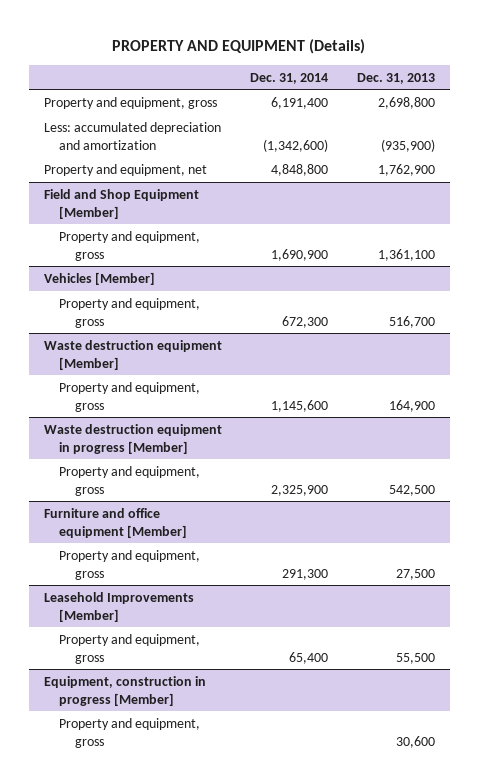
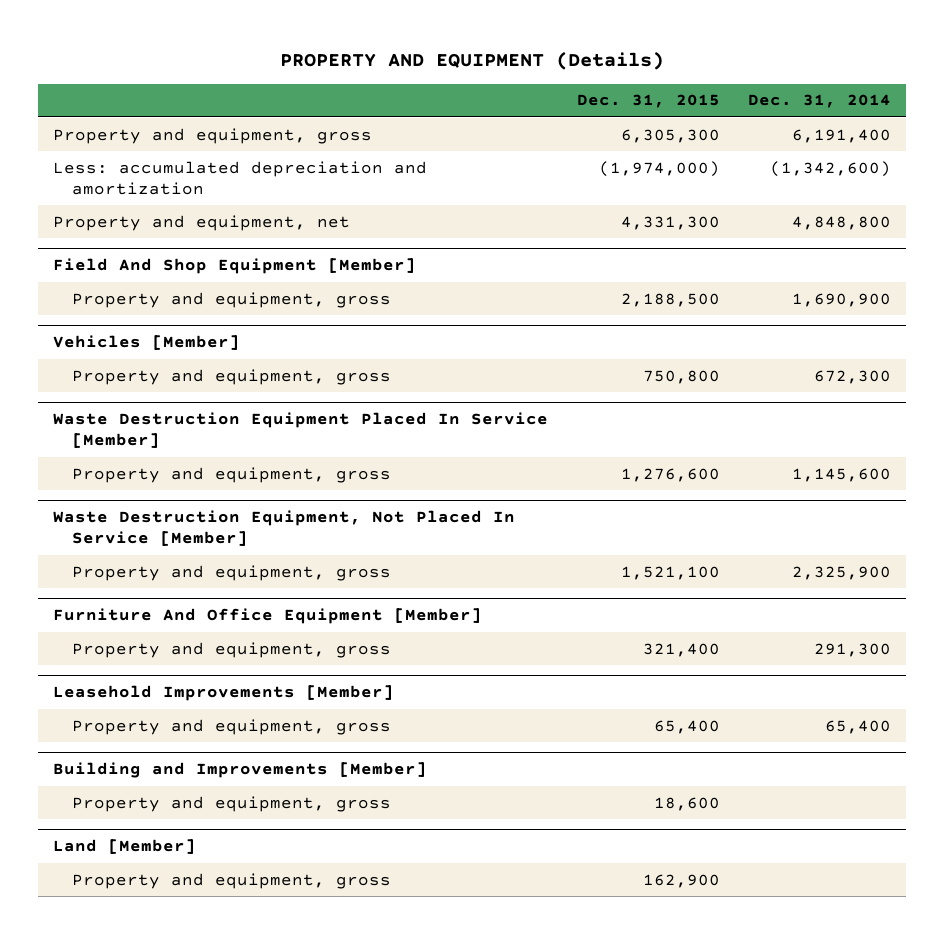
[357,72,436,84] Dec. 31, 2013 -> none
none -> [576,94,720,109] Dec. 31, 2015
[43,188,199,219] Field and Shop Equipment [Member] -> [52,258,416,275] Field And Shop Equipment [Member]
[43,339,222,370] Waste destruction equipment [Member] -> [52,412,548,449] Waste Destruction Equipment Placed In Service [Member]
[43,423,222,454] Waste destruction equipment in progress [Member] -> [52,510,515,547] Waste Destruction Equipment, Not Placed In Service [Member]
[43,507,188,538] Furniture and office equipment [Member] -> [52,608,482,625] Furniture And Office Equipment [Member]
[43,675,206,706] Equipment, construction in progress [Member] -> none
none -> [52,762,427,779] Building and Improvements [Member]
none -> [52,839,196,855] Land [Member]
none -> [71,872,391,889] Property and equipment, gross

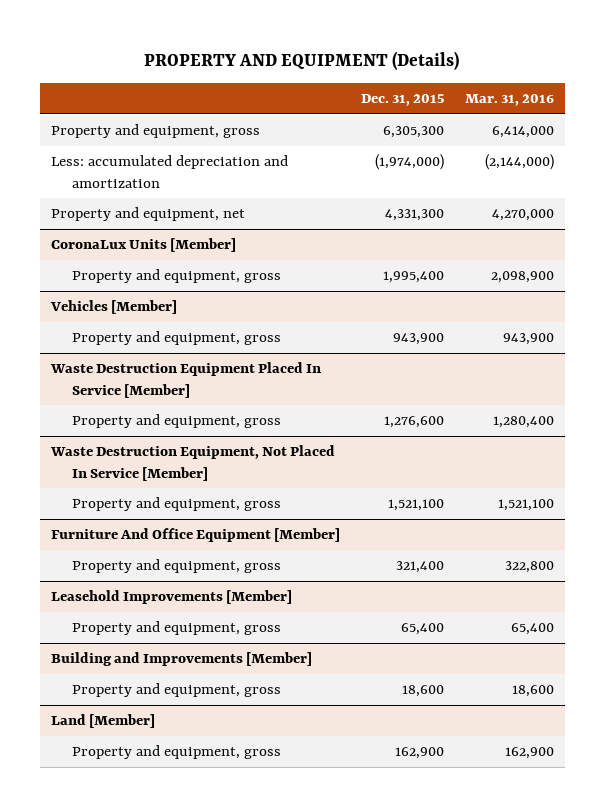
[748,94,892,109] Dec. 31, 2014 -> none
none -> [465,94,555,107] Mar. 31, 2016
[52,258,416,275] Field And Shop Equipment [Member] -> [50,238,236,253] CoronaLux Units [Member]
[620,292,720,307] 2,188,500 -> [382,271,444,284] 1,995,400
[642,369,720,384] 750,800 -> [392,333,444,346] 943,900

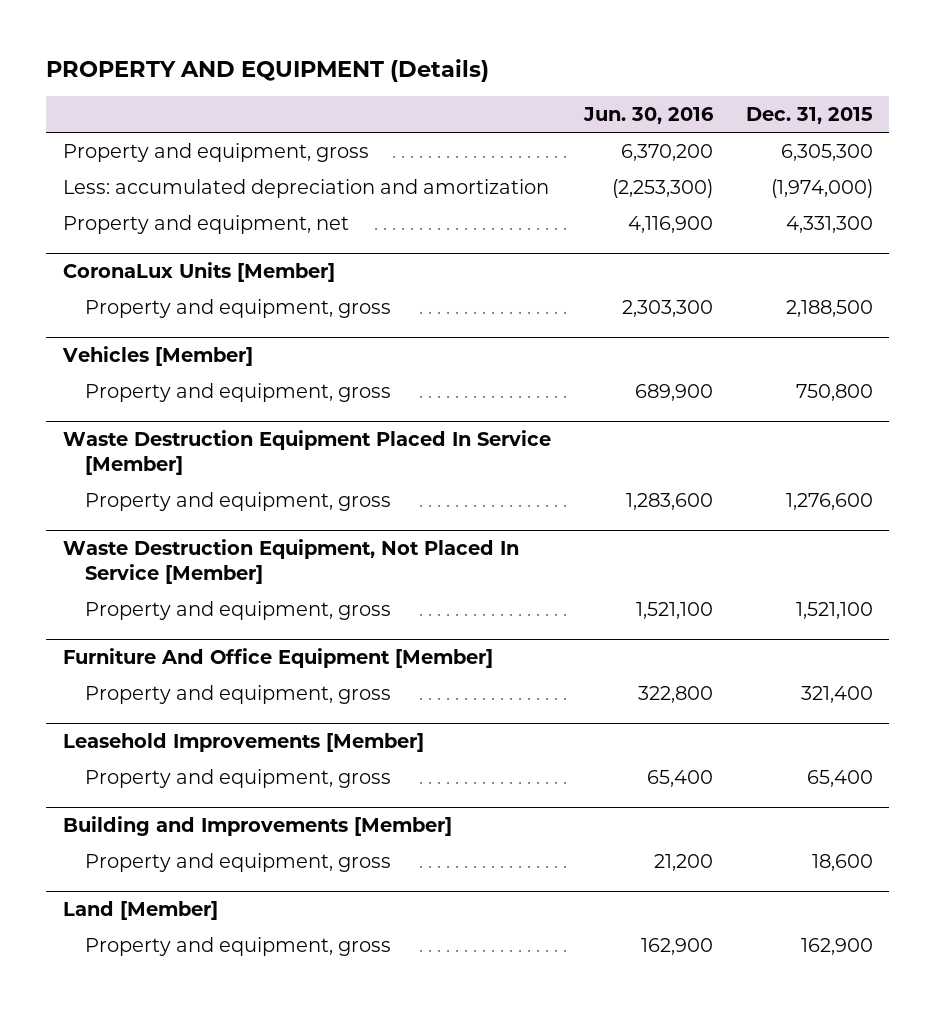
[465,94,555,107] Mar. 31, 2016 -> none
none -> [582,107,714,125] Jun. 30, 2016
[382,271,444,284] 1,995,400 -> [785,299,873,317] 2,188,500
[392,333,444,346] 943,900 -> [795,383,873,401] 750,800

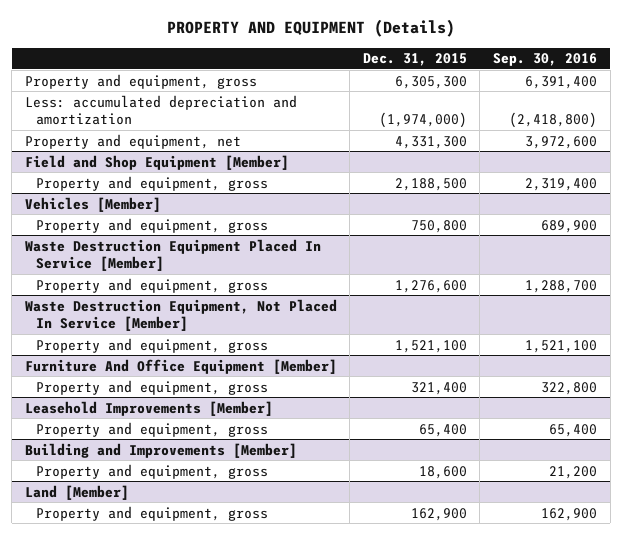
[582,107,714,125] Jun. 30, 2016 -> none
none -> [492,53,597,67] Sep. 30, 2016
[62,262,335,283] CoronaLux Units [Member] -> [24,154,289,170] Field and Shop Equipment [Member]

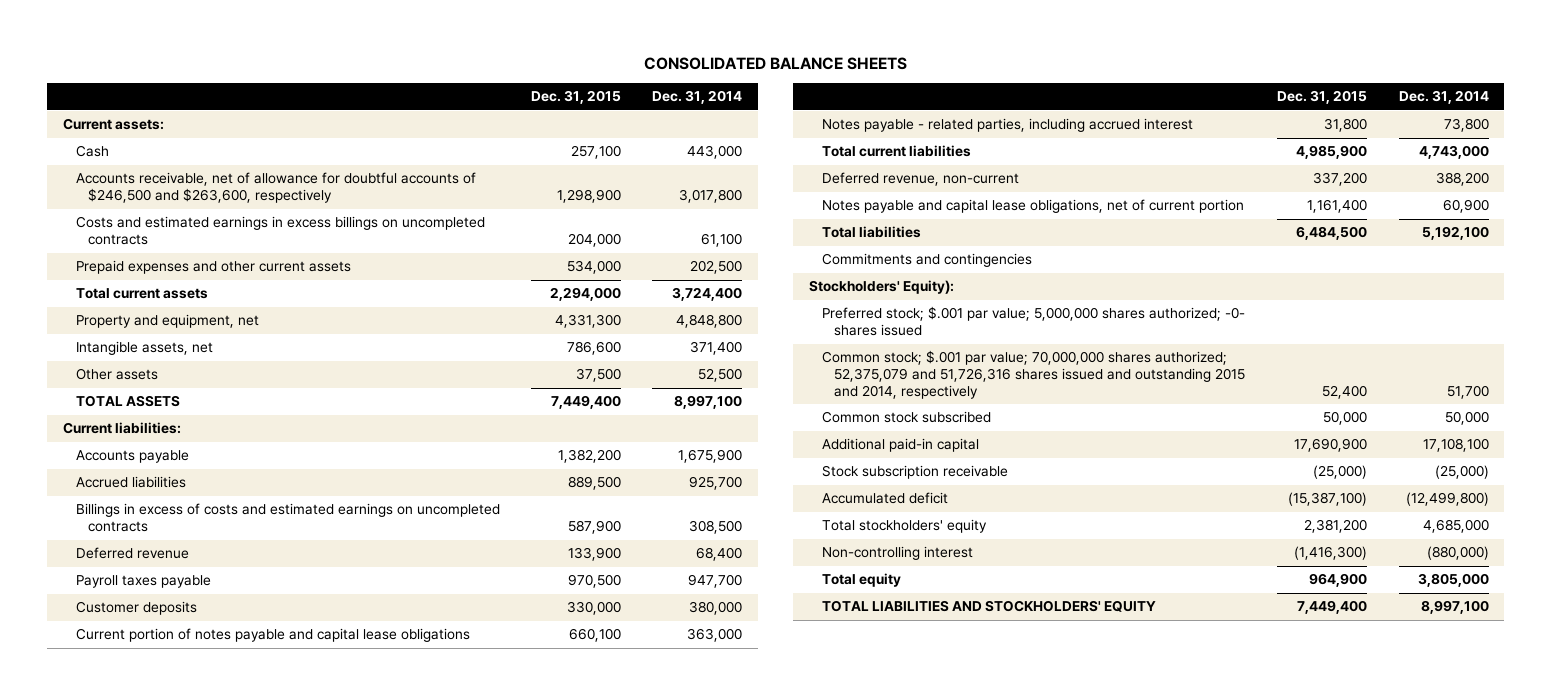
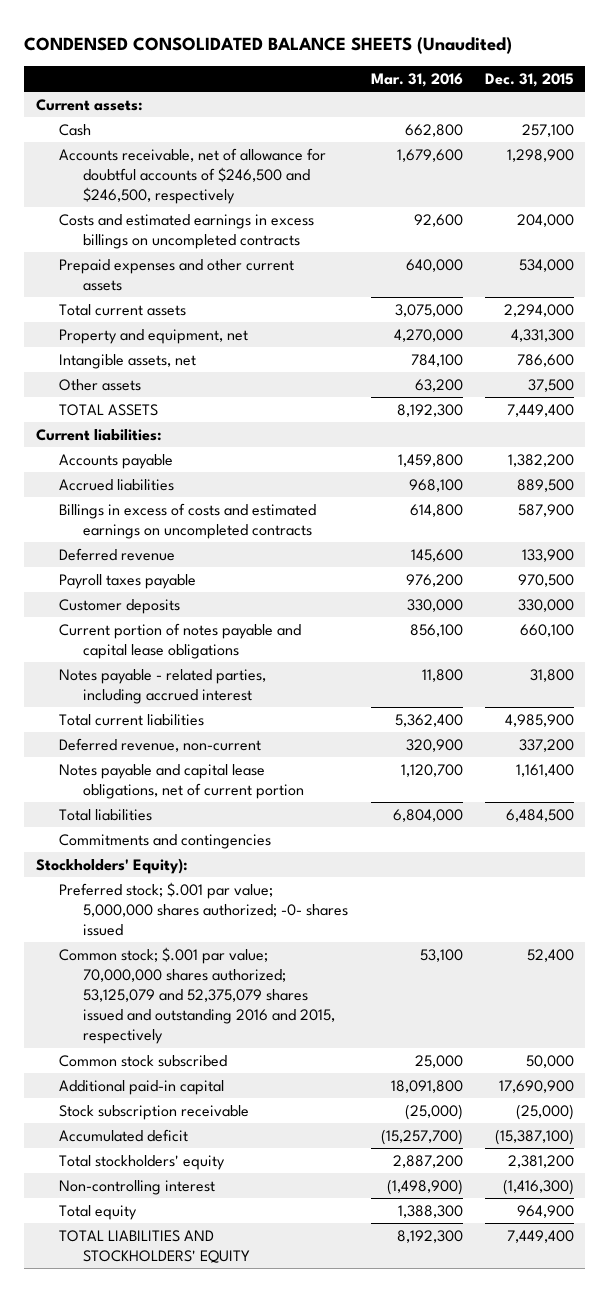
[643,56,907,70] CONSOLIDATED BALANCE SHEETS -> [24,36,513,54] CONDENSED CONSOLIDATED BALANCE SHEETS (Unaudited)
[652,90,743,105] Dec. 31, 2014 -> none
none -> [370,72,463,87] Mar. 31, 2016
[75,172,476,204] Accounts receivable, net of allowance for doubtful accounts of $246,500 and $263,600, respectively -> [59,148,327,205] Accounts receivable, net of allowance for doubtful accounts of $246,500 and $246,500, respectively
[821,350,1246,399] Common stock; $.001 par value; 70,000,000 shares authorized; 52,375,079 and 51,726,316 shares issued and outstanding 2015 and 2014, respectively -> [59,947,336,1045] Common stock; $.001 par value; 70,000,000 shares authorized; 53,125,079 and 52,375,079 shares issued and outstanding 2016 and 2015, respectively

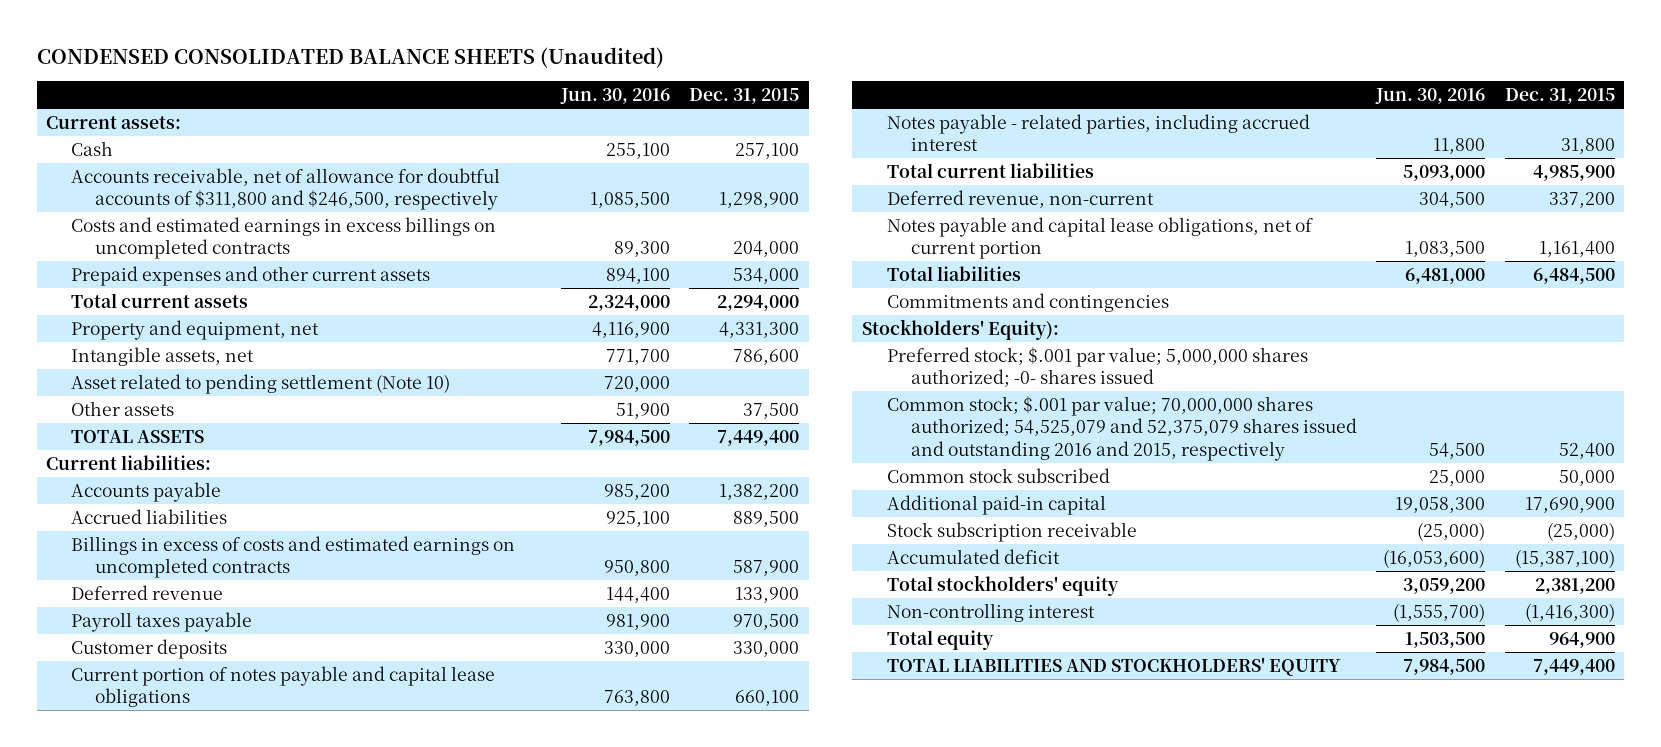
[370,72,463,87] Mar. 31, 2016 -> none
none -> [559,88,670,105] Jun. 30, 2016
[59,148,327,205] Accounts receivable, net of allowance for doubtful accounts of $246,500 and $246,500, respectively -> [70,167,500,211] Accounts receivable, net of allowance for doubtful accounts of $311,800 and $246,500, respectively
none -> [70,373,450,394] Asset related to pending settlement (Note 10)
[59,947,336,1045] Common stock; $.001 par value; 70,000,000 shares authorized; 53,125,079 and 52,375,079 shares issued and outstanding 2016 and 2015, respectively -> [886,395,1358,461] Common stock; $.001 par value; 70,000,000 shares authorized; 54,525,079 and 52,375,079 shares issued and outstanding 2016 and 2015, respectively

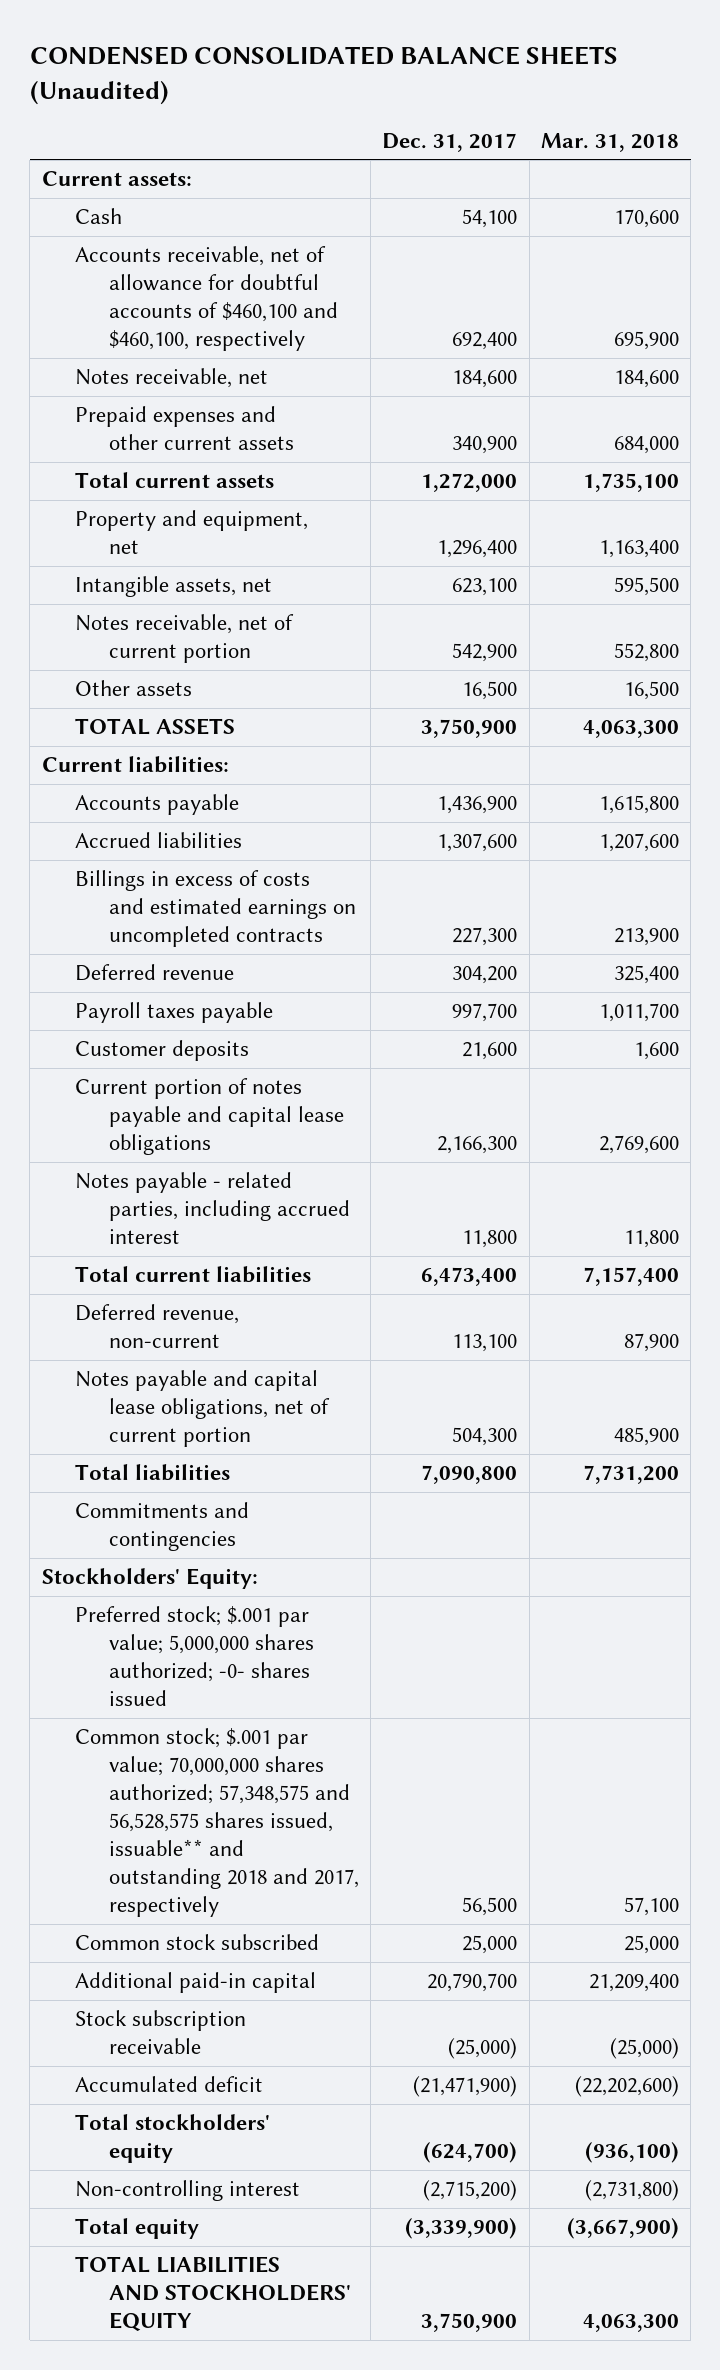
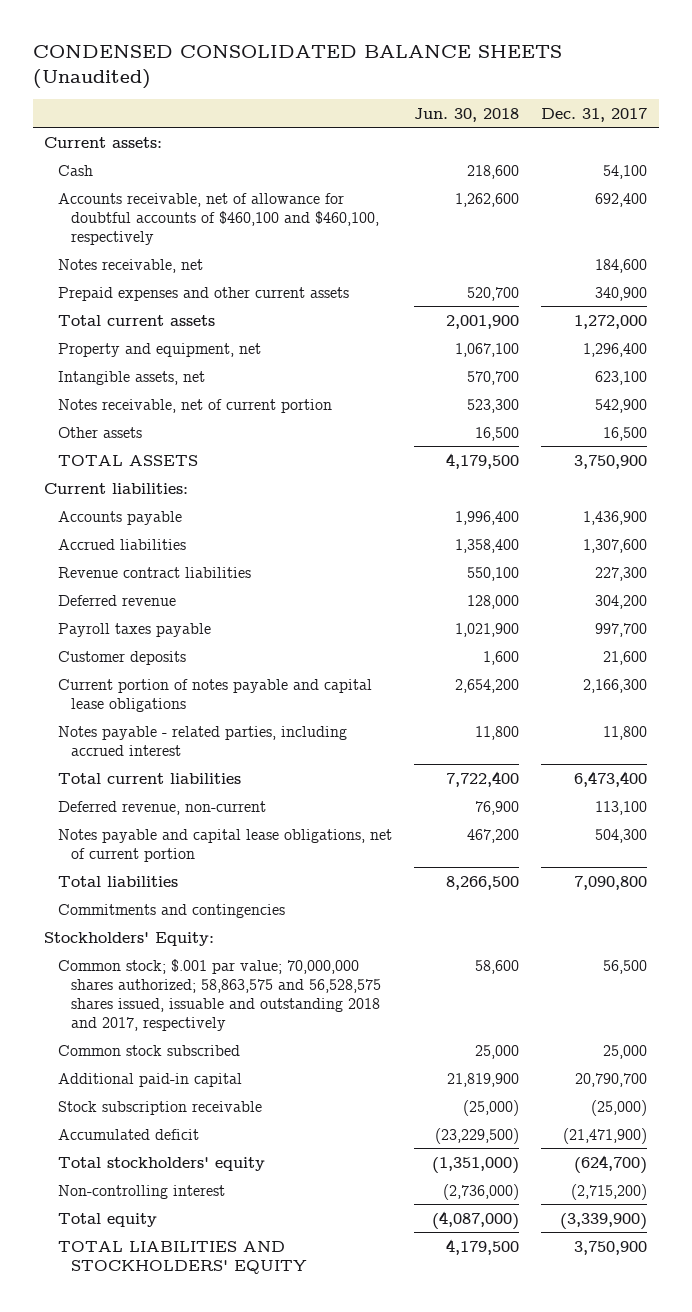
[540,132,679,152] Mar. 31, 2018 -> none
none -> [414,107,520,122] Jun. 30, 2018
[75,870,356,948] Billings in excess of costs and estimated earnings on uncompleted contracts -> [57,566,251,578] Revenue contract liabilities
[75,1606,314,1707] Preferred stock; $.001 par value; 5,000,000 shares authorized; -0- shares issued -> none
[75,1728,359,1918] Common stock; $.001 par value; 70,000,000 shares authorized; 57,348,575 and 56,528,575 shares issued, issuable** and outstanding 2018 and 2017, respectively -> [57,958,382,1031] Common stock; $.001 par value; 70,000,000 shares authorized; 58,863,575 and 56,528,575 shares issued, issuable and outstanding 2018 and 2017, respectively

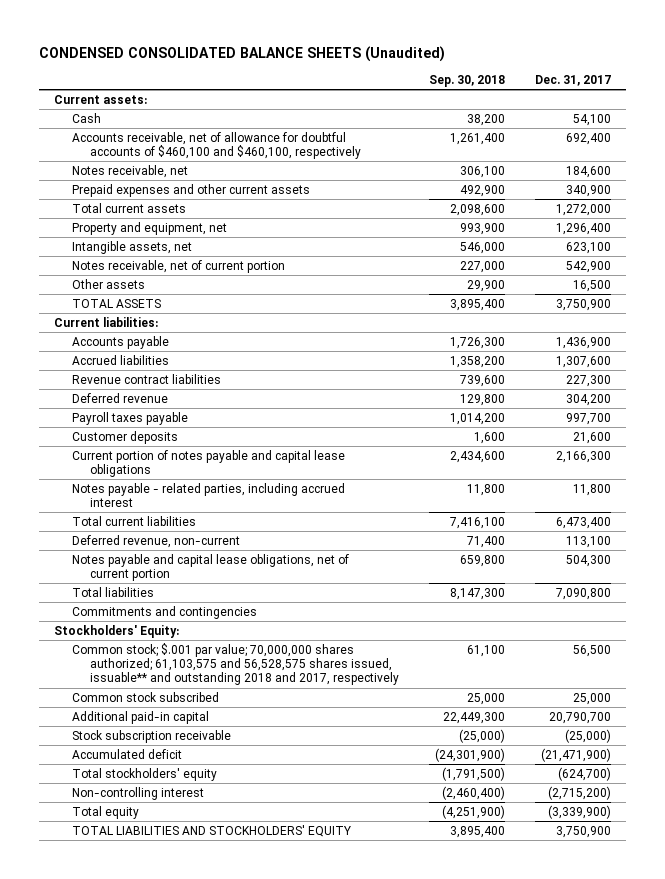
[414,107,520,122] Jun. 30, 2018 -> none
none -> [428,74,505,87] Sep. 30, 2018
[57,958,382,1031] Common stock; $.001 par value; 70,000,000 shares authorized; 58,863,575 and 56,528,575 shares issued, issuable and outstanding 2018 and 2017, respectively -> [71,643,399,686] Common stock; $.001 par value; 70,000,000 shares authorized; 61,103,575 and 56,528,575 shares issued, issuable** and outstanding 2018 and 2017, respectively

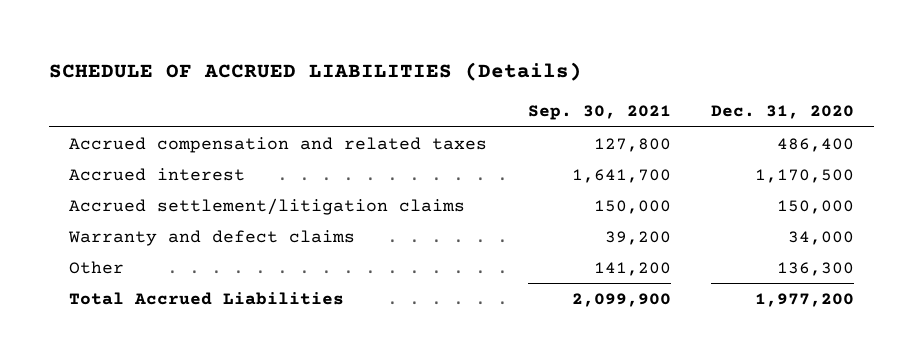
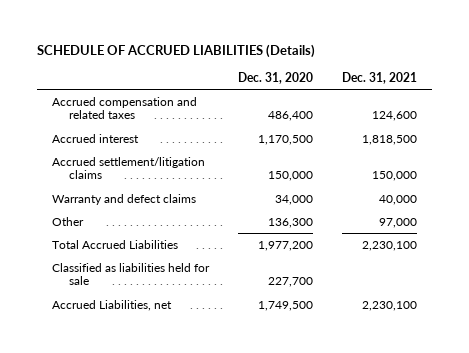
[527,105,671,121] Sep. 30, 2021 -> none
none -> [342,71,418,84] Dec. 31, 2021
none -> [51,262,210,286] Classified as liabilities held for sale
none -> [51,299,172,311] Accrued Liabilities, net

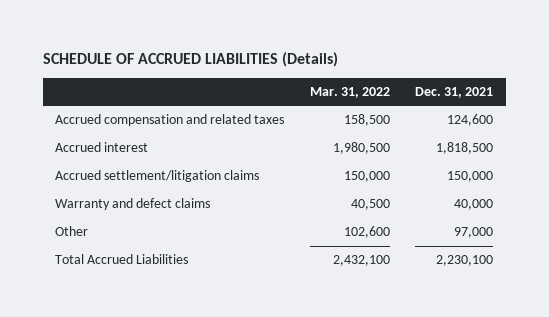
[238,71,314,84] Dec. 31, 2020 -> none
none -> [309,86,390,98] Mar. 31, 2022
[51,262,210,286] Classified as liabilities held for sale -> none
[51,299,172,311] Accrued Liabilities, net -> none

